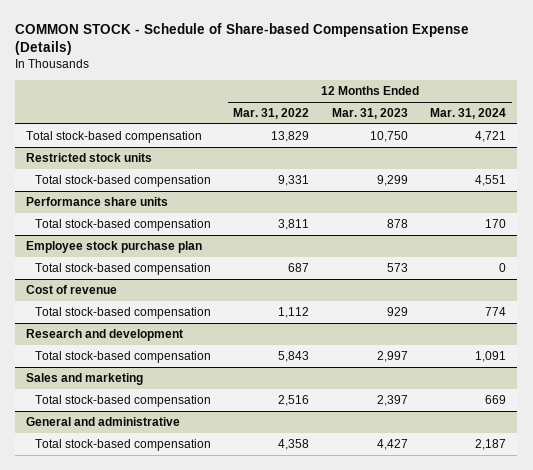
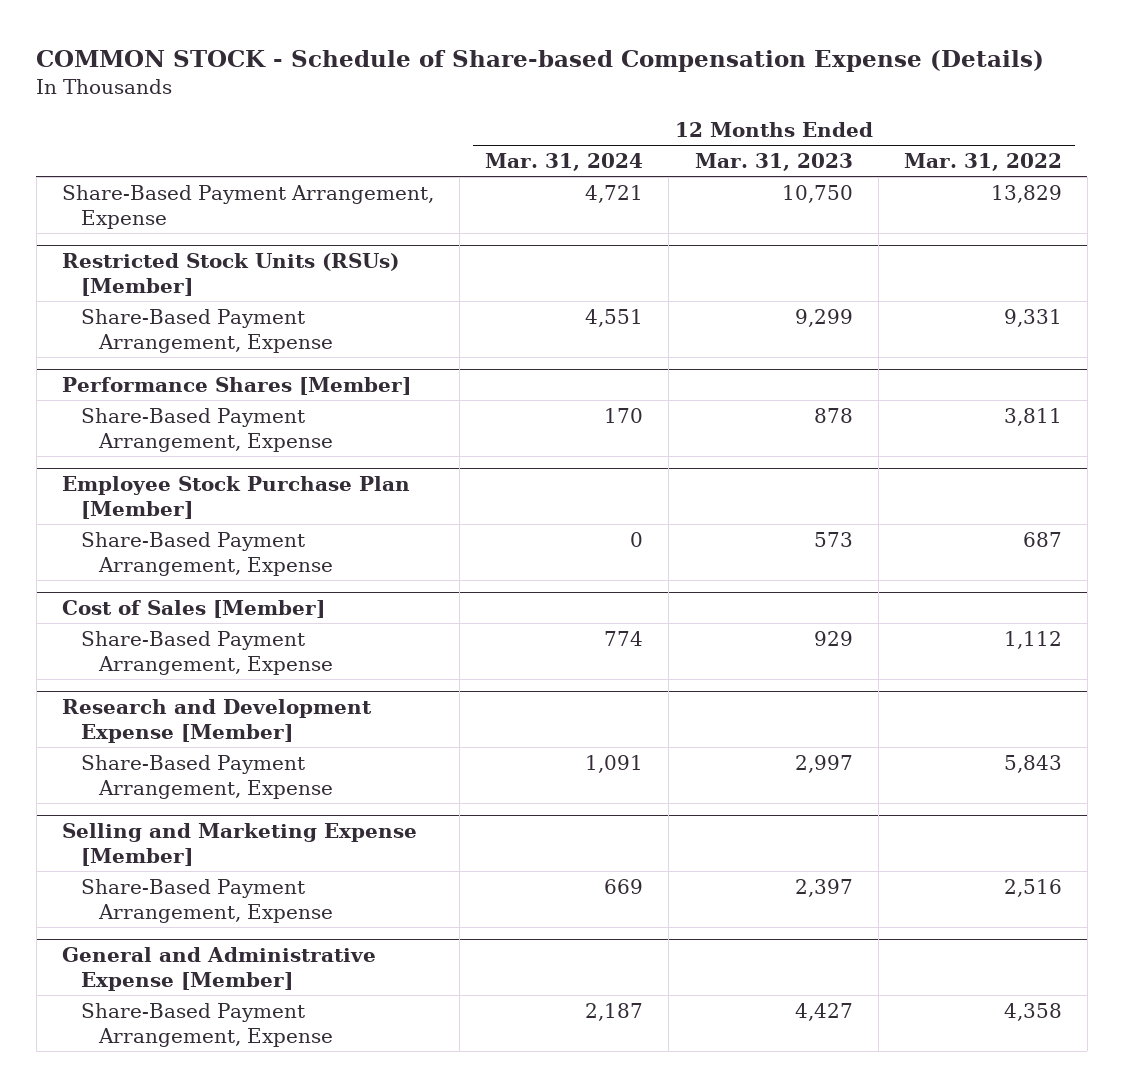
[26,131,203,144] Total stock-based compensation -> [62,184,435,229] Share-Based Payment Arrangement, Expense
[26,153,153,163] Restricted stock units -> [62,253,400,297] Restricted Stock Units (RSUs) [Member]
[34,175,211,188] Total stock-based compensation -> [80,308,334,353] Share-Based Payment Arrangement, Expense
[26,197,169,207] Performance share units -> [62,377,412,396] Performance Shares [Member]
[34,219,211,232] Total stock-based compensation -> [80,407,334,452] Share-Based Payment Arrangement, Expense
[26,241,203,254] Employee stock purchase plan -> [62,476,411,520] Employee Stock Purchase Plan [Member]
[34,263,211,276] Total stock-based compensation -> [80,531,334,576] Share-Based Payment Arrangement, Expense
[26,285,118,295] Cost of revenue -> [62,600,326,619] Cost of Sales [Member]
[34,307,211,320] Total stock-based compensation -> [80,630,334,675] Share-Based Payment Arrangement, Expense
[26,329,184,342] Research and development -> [62,699,373,744] Research and Development Expense [Member]
[34,351,211,364] Total stock-based compensation -> [80,754,334,799] Share-Based Payment Arrangement, Expense
[26,373,144,386] Sales and marketing -> [62,823,418,867] Selling and Marketing Expense [Member]
[34,395,211,408] Total stock-based compensation -> [80,878,334,923] Share-Based Payment Arrangement, Expense
[26,417,181,427] General and administrative -> [62,947,377,992] General and Administrative Expense [Member]
[34,439,211,452] Total stock-based compensation -> [80,1002,334,1047] Share-Based Payment Arrangement, Expense

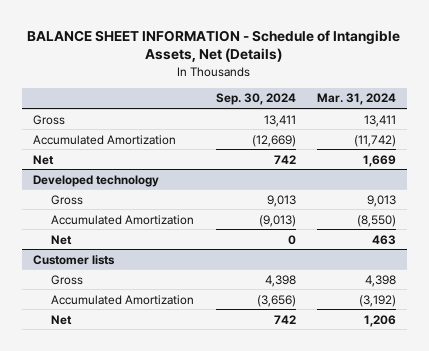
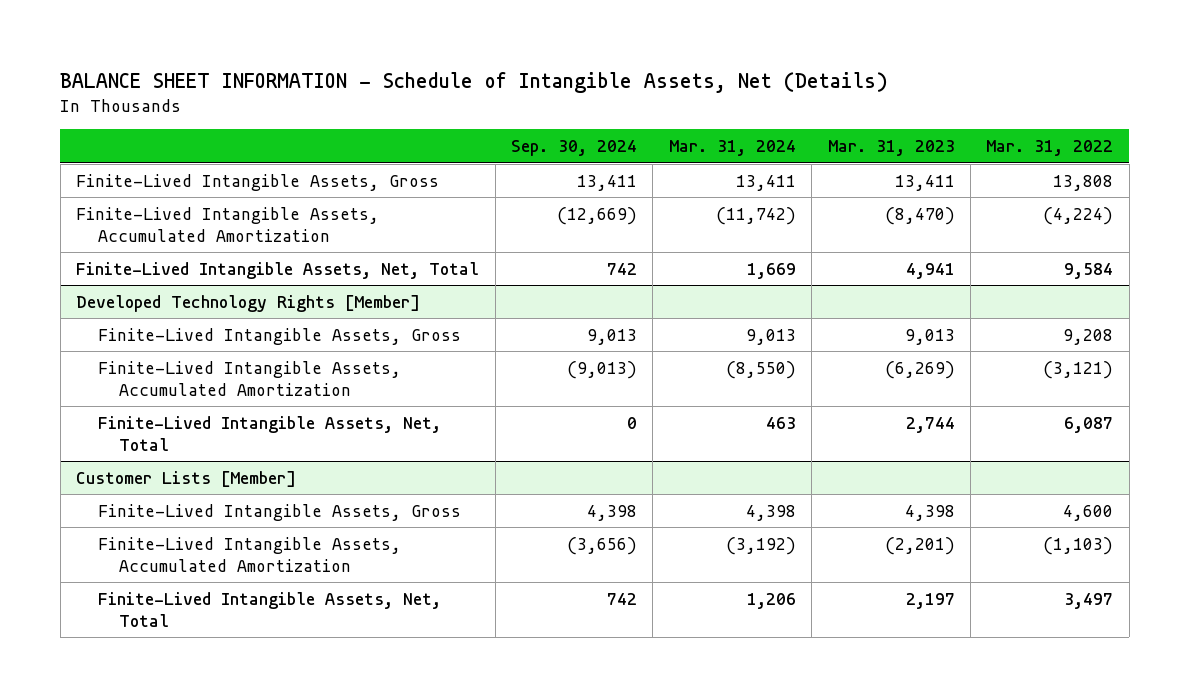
none -> [827,140,955,157] Mar. 31, 2023
none -> [986,140,1114,157] Mar. 31, 2022
[32,114,65,125] Gross -> [76,173,440,191] Finite-Lived Intangible Assets, Gross
[32,134,176,145] Accumulated Amortization -> [76,206,380,242] Finite-Lived Intangible Assets, Accumulated Amortization
[32,154,54,165] Net -> [76,261,480,279] Finite-Lived Intangible Assets, Net, Total
[32,174,159,187] Developed technology -> [76,294,421,312] Developed Technology Rights [Member]
[51,194,84,205] Gross -> [97,327,461,345] Finite-Lived Intangible Assets, Gross
[51,214,195,225] Accumulated Amortization -> [97,360,401,396] Finite-Lived Intangible Assets, Accumulated Amortization
[51,234,73,245] Net -> [97,415,441,451] Finite-Lived Intangible Assets, Net, Total
[32,254,115,265] Customer lists -> [76,470,297,487] Customer Lists [Member]
[51,274,84,285] Gross -> [97,503,461,521] Finite-Lived Intangible Assets, Gross
[51,294,195,305] Accumulated Amortization -> [97,536,401,572] Finite-Lived Intangible Assets, Accumulated Amortization
[51,314,73,325] Net -> [97,591,441,627] Finite-Lived Intangible Assets, Net, Total

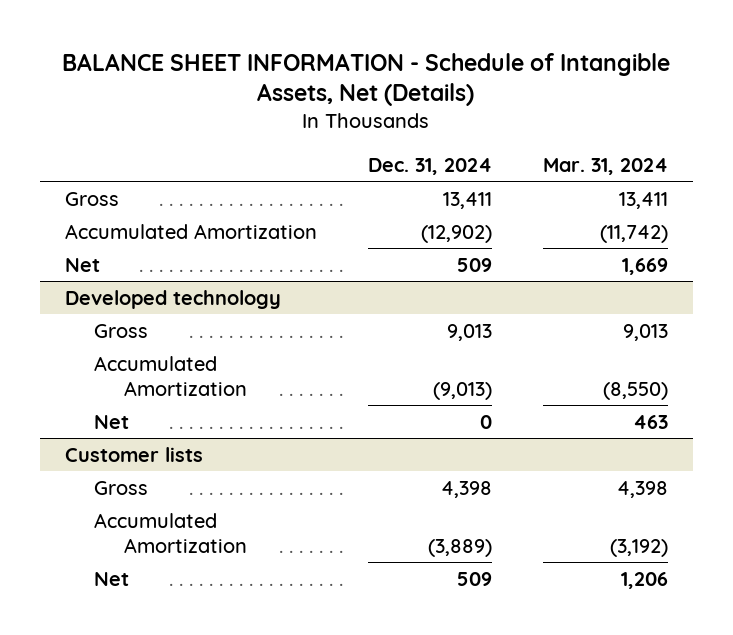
[510,140,637,157] Sep. 30, 2024 -> none
[827,140,955,157] Mar. 31, 2023 -> none
[986,140,1114,157] Mar. 31, 2022 -> none
none -> [367,157,492,175] Dec. 31, 2024
[76,173,440,191] Finite-Lived Intangible Assets, Gross -> [65,191,120,206] Gross
[76,206,380,242] Finite-Lived Intangible Assets, Accumulated Amortization -> [65,223,318,239] Accumulated Amortization
[76,261,480,279] Finite-Lived Intangible Assets, Net, Total -> [65,257,101,272] Net
[76,294,421,312] Developed Technology Rights [Member] -> [65,289,282,309] Developed technology
[97,327,461,345] Finite-Lived Intangible Assets, Gross -> [94,323,149,338] Gross
[97,360,401,396] Finite-Lived Intangible Assets, Accumulated Amortization -> [94,355,247,396] Accumulated Amortization
[97,415,441,451] Finite-Lived Intangible Assets, Net, Total -> [94,414,130,429] Net
[76,470,297,487] Customer Lists [Member] -> [65,446,204,462] Customer lists
[97,503,461,521] Finite-Lived Intangible Assets, Gross -> [94,480,149,495] Gross
[97,536,401,572] Finite-Lived Intangible Assets, Accumulated Amortization -> [94,512,247,553] Accumulated Amortization
[97,591,441,627] Finite-Lived Intangible Assets, Net, Total -> [94,571,130,586] Net

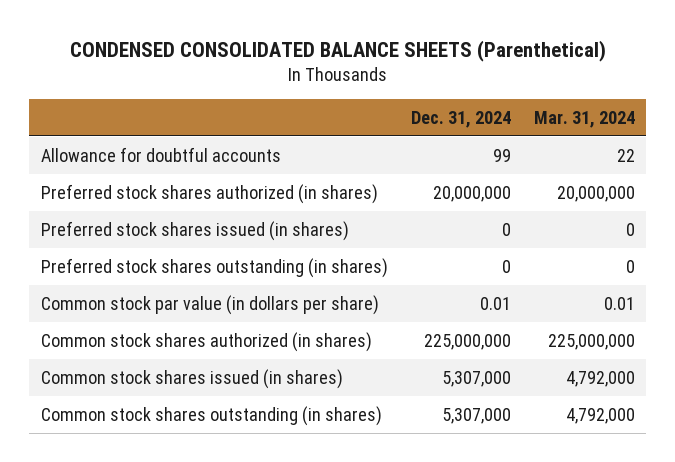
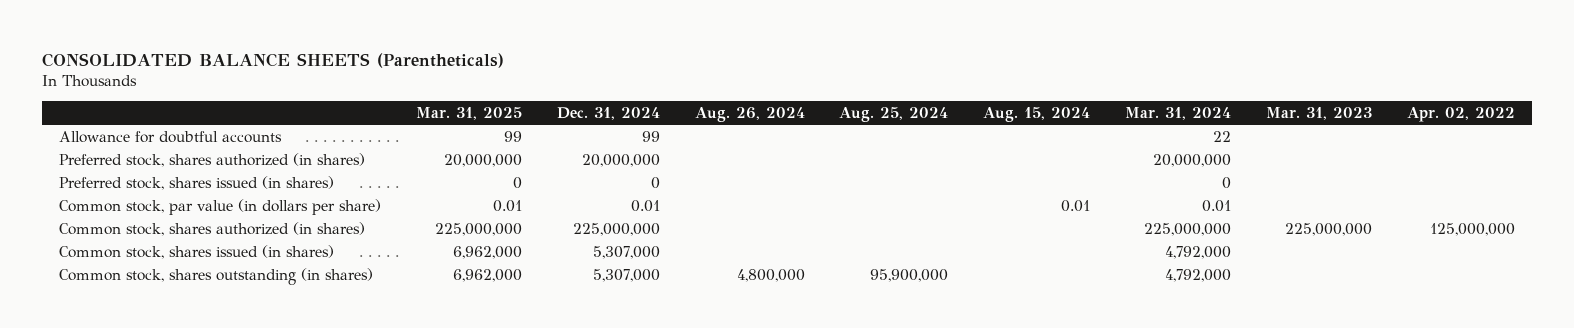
[69,40,606,63] CONDENSED CONSOLIDATED BALANCE SHEETS (Parenthetical) -> [41,52,504,68] CONSOLIDATED BALANCE SHEETS (Parentheticals)
none -> [416,107,523,121] Mar. 31, 2025
none -> [694,107,805,123] Aug. 26, 2024
none -> [839,107,949,123] Aug. 25, 2024
none -> [983,107,1091,123] Aug. 15, 2024
none -> [1265,107,1372,121] Mar. 31, 2023
none -> [1406,107,1515,123] Apr. 02, 2022
[40,257,388,278] Preferred stock shares outstanding (in shares) -> none
[40,183,378,204] Preferred stock shares authorized (in shares) -> [59,152,366,167] Preferred stock, shares authorized (in shares)
[40,220,349,241] Preferred stock shares issued (in shares) -> [59,175,335,190] Preferred stock, shares issued (in shares)
[40,294,379,315] Common stock par value (in dollars per share) -> [59,198,382,215] Common stock, par value (in dollars per share)
[40,331,372,352] Common stock shares authorized (in shares) -> [59,221,366,236] Common stock, shares authorized (in shares)
[40,368,343,389] Common stock shares issued (in shares) -> [59,244,335,259] Common stock, shares issued (in shares)
[40,405,382,426] Common stock shares outstanding (in shares) -> [59,267,374,285] Common stock, shares outstanding (in shares)

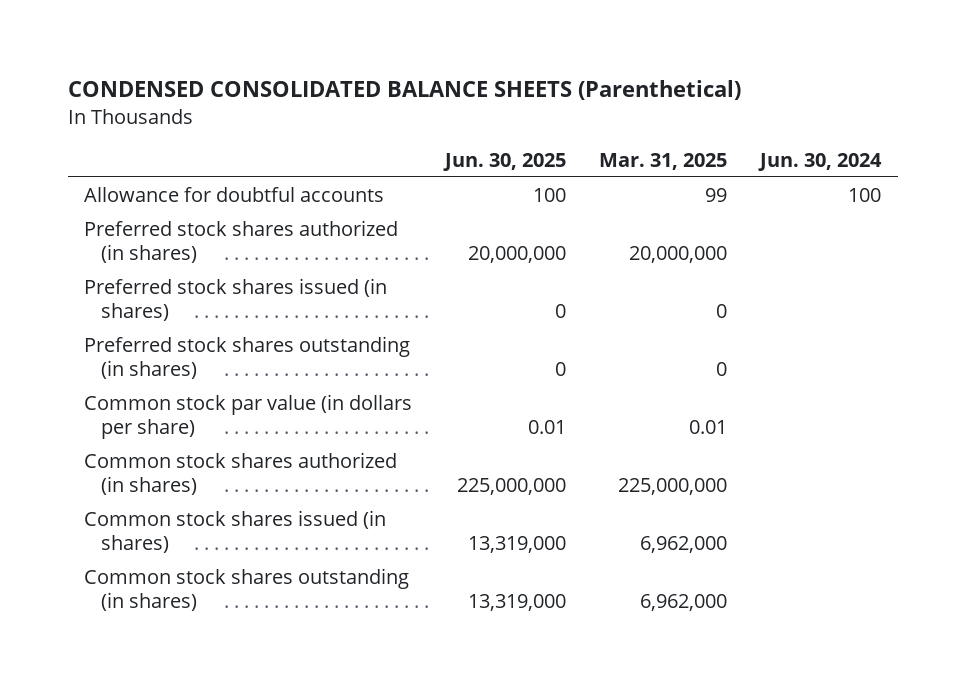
[41,52,504,68] CONSOLIDATED BALANCE SHEETS (Parentheticals) -> [67,80,741,101] CONDENSED CONSOLIDATED BALANCE SHEETS (Parenthetical)
[556,107,660,121] Dec. 31, 2024 -> none
[694,107,805,123] Aug. 26, 2024 -> none
[839,107,949,123] Aug. 25, 2024 -> none
[983,107,1091,123] Aug. 15, 2024 -> none
[1125,107,1232,121] Mar. 31, 2024 -> none
[1265,107,1372,121] Mar. 31, 2023 -> none
[1406,107,1515,123] Apr. 02, 2022 -> none
none -> [443,152,567,171] Jun. 30, 2025
none -> [758,152,883,171] Jun. 30, 2024
[59,152,366,167] Preferred stock, shares authorized (in shares) -> [84,219,399,263] Preferred stock shares authorized (in shares)
[59,175,335,190] Preferred stock, shares issued (in shares) -> [84,277,388,321] Preferred stock shares issued (in shares)
none -> [84,335,411,379] Preferred stock shares outstanding (in shares)
[59,198,382,215] Common stock, par value (in dollars per share) -> [84,393,413,439] Common stock par value (in dollars per share)
[59,221,366,236] Common stock, shares authorized (in shares) -> [84,451,398,495] Common stock shares authorized (in shares)
[59,244,335,259] Common stock, shares issued (in shares) -> [84,509,387,553] Common stock shares issued (in shares)
[59,267,374,285] Common stock, shares outstanding (in shares) -> [84,567,410,611] Common stock shares outstanding (in shares)

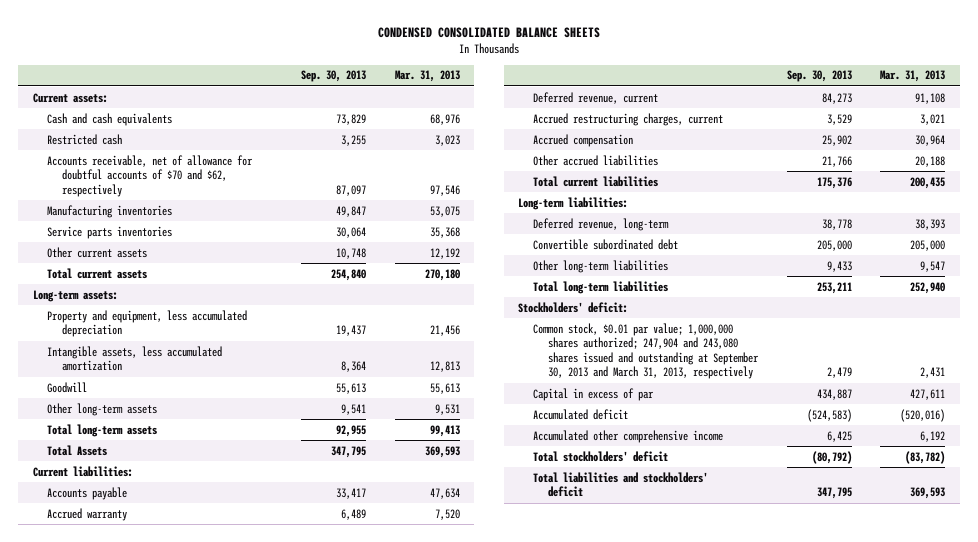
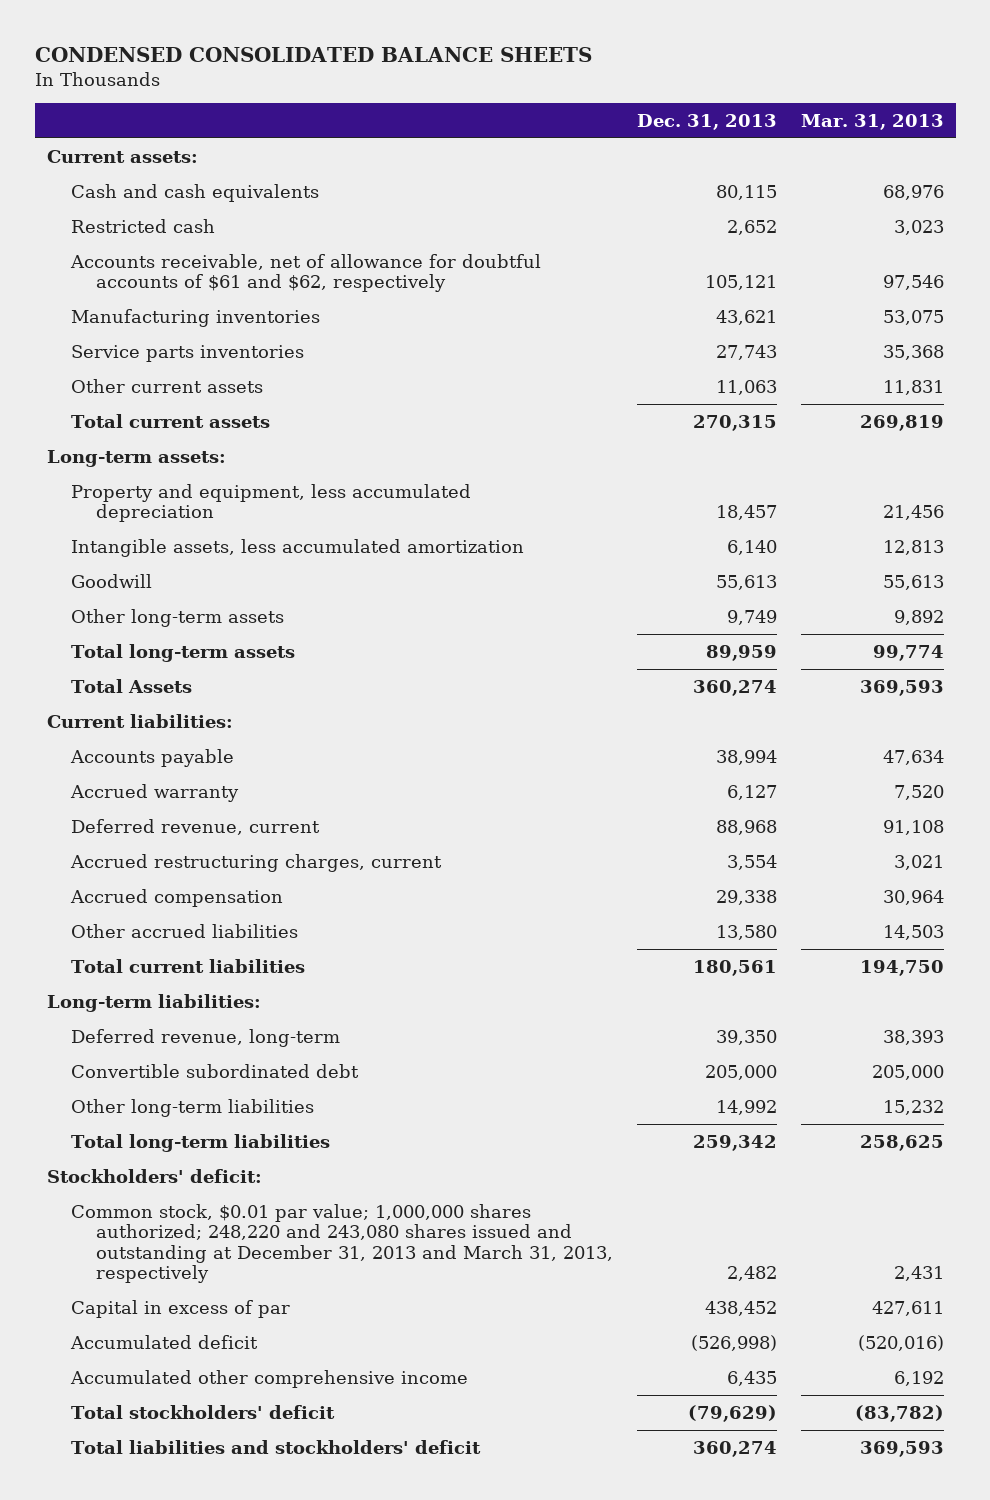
[300,70,366,83] Sep. 30, 2013 -> none
none -> [636,113,777,130] Dec. 31, 2013
[47,154,254,197] Accounts receivable, net of allowance for doubtful accounts of $70 and $62, respectively -> [70,253,542,293] Accounts receivable, net of allowance for doubtful accounts of $61 and $62, respectively
[429,247,460,259] 12,192 -> [882,379,944,395] 11,831
[424,268,460,281] 270,180 -> [859,414,944,431] 269,819
[434,403,460,415] 9,531 -> [893,609,944,625] 9,892
[429,424,460,437] 99,413 -> [872,644,944,661] 99,774
[915,155,946,167] 20,188 -> [882,924,944,940] 14,503
[910,176,946,189] 200,435 -> [859,959,944,976] 194,750
[920,260,946,272] 9,547 -> [882,1099,944,1115] 15,232
[910,281,946,294] 252,940 -> [859,1134,944,1151] 258,625
[533,322,759,380] Common stock, $0.01 par value; 1,000,000 shares authorized; 247,904 and 243,080 shares issued and outstanding at September 30, 2013 and March 31, 2013, respectively -> [71,1203,613,1284] Common stock, $0.01 par value; 1,000,000 shares authorized; 248,220 and 243,080 shares issued and outstanding at December 31, 2013 and March 31, 2013, respectively

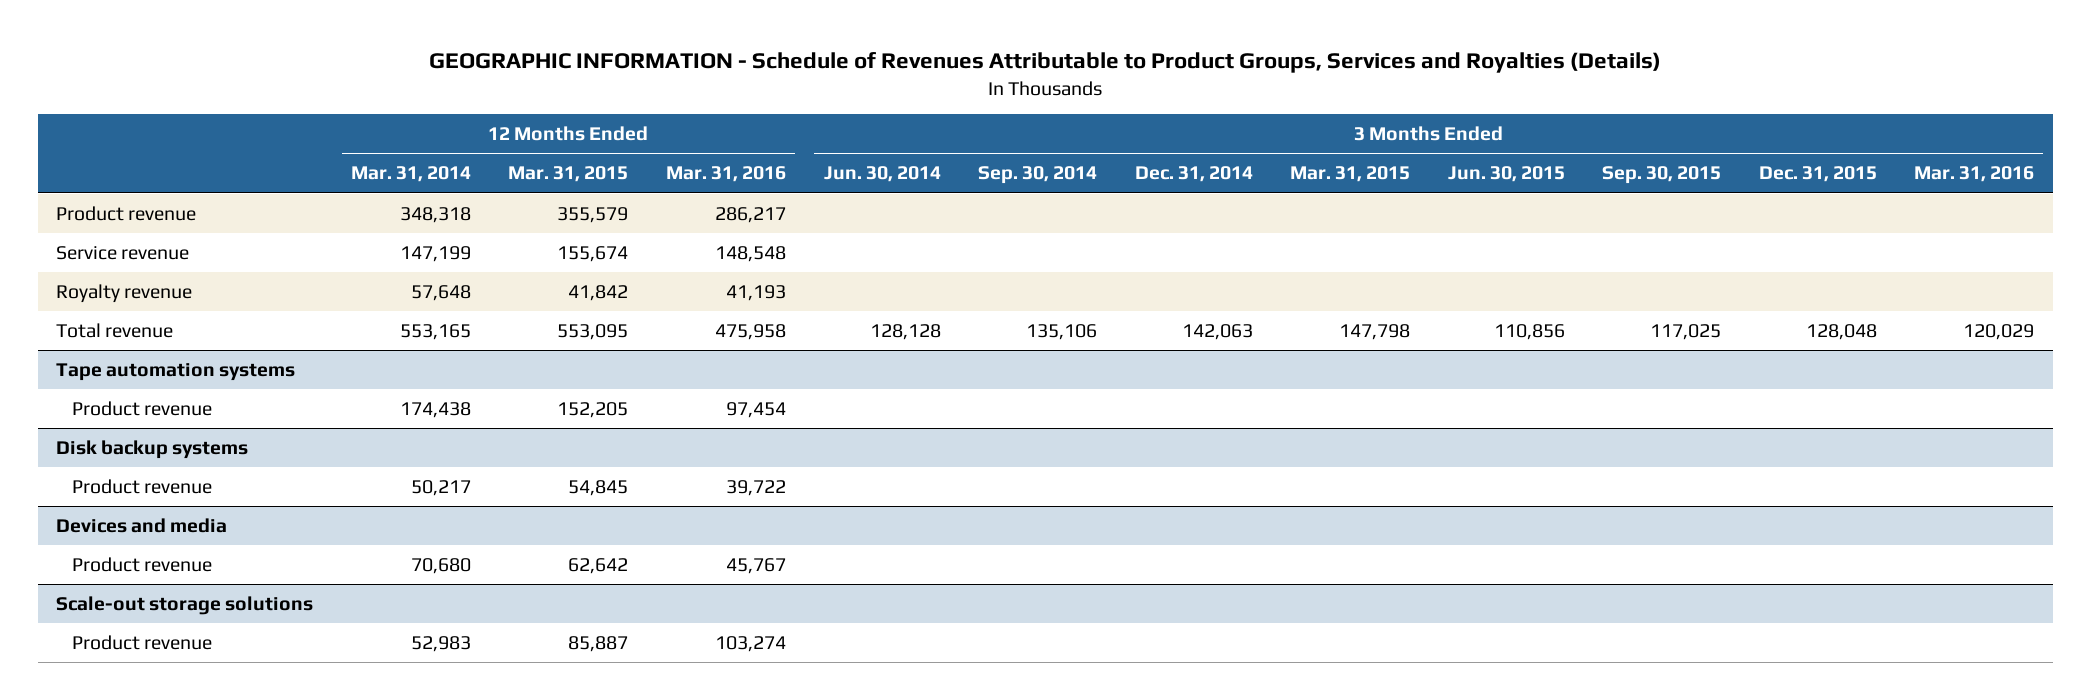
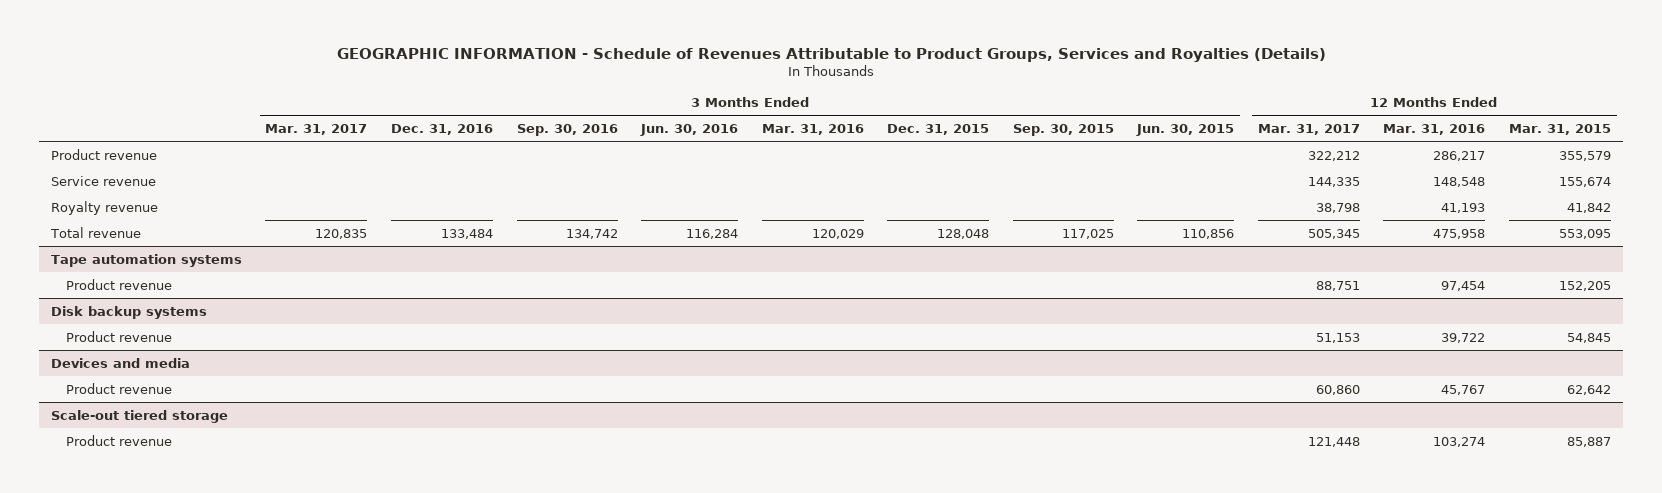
[350,166,471,183] Mar. 31, 2014 -> none
[823,166,941,183] Jun. 30, 2014 -> none
[978,166,1098,185] Sep. 30, 2014 -> none
[1134,166,1253,183] Dec. 31, 2014 -> none
[1290,166,1411,183] Mar. 31, 2015 -> none
none -> [265,123,368,135] Mar. 31, 2017
none -> [391,123,494,135] Dec. 31, 2016
none -> [516,123,618,136] Sep. 30, 2016
none -> [640,123,739,136] Jun. 30, 2016
none -> [1257,123,1360,135] Mar. 31, 2017
[56,595,314,615] Scale-out storage solutions -> [50,409,228,423] Scale-out tiered storage

